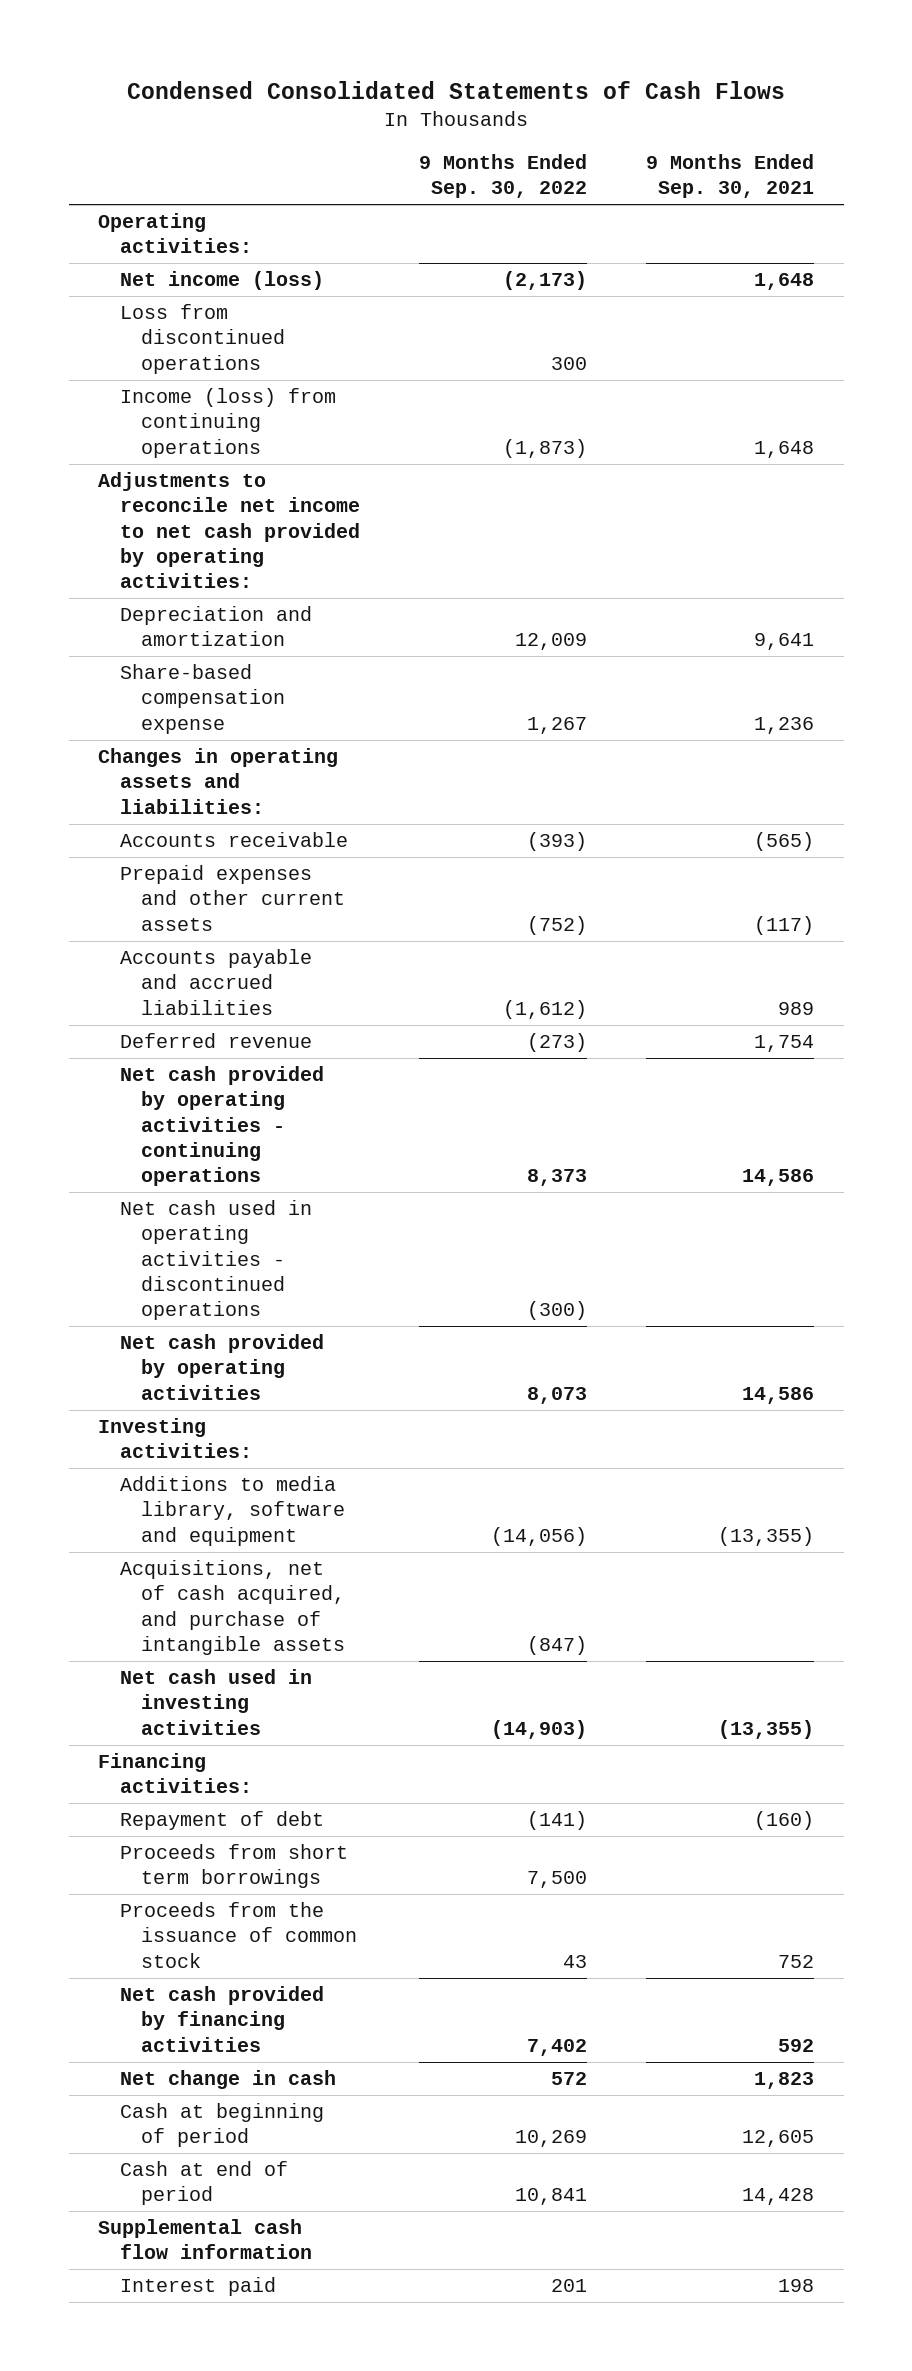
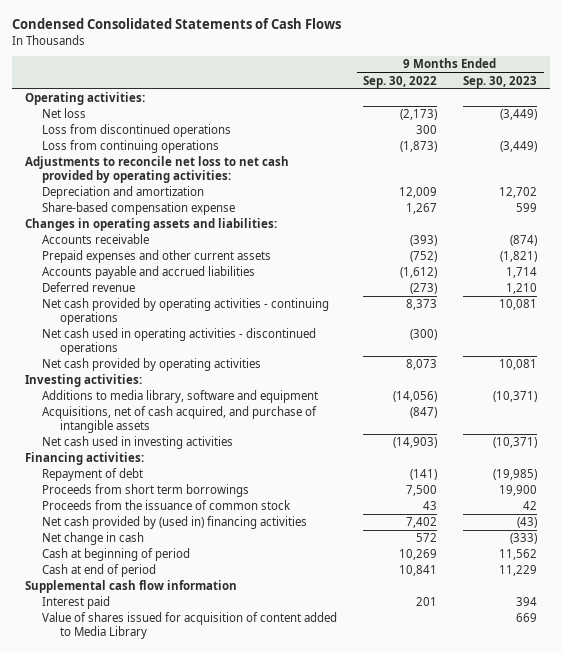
[645,153,814,199] 9 Months Ended Sep. 30, 2021 -> none
none -> [463,75,538,88] Sep. 30, 2023
[119,270,324,290] Net income (loss) -> [42,108,87,119] Net loss
[119,387,336,458] Income (loss) from continuing operations -> [42,140,220,154] Loss from continuing operations
[98,471,360,589] Adjustments to reconcile net income to net cash provided by operating activities: -> [24,156,289,183] Adjustments to reconcile net loss to net cash provided by operating activities:
[119,1985,324,2052] Net cash provided by financing activities -> [42,516,308,530] Net cash provided by (used in) financing activities
none -> [42,612,338,639] Value of shares issued for acquisition of content added to Media Library

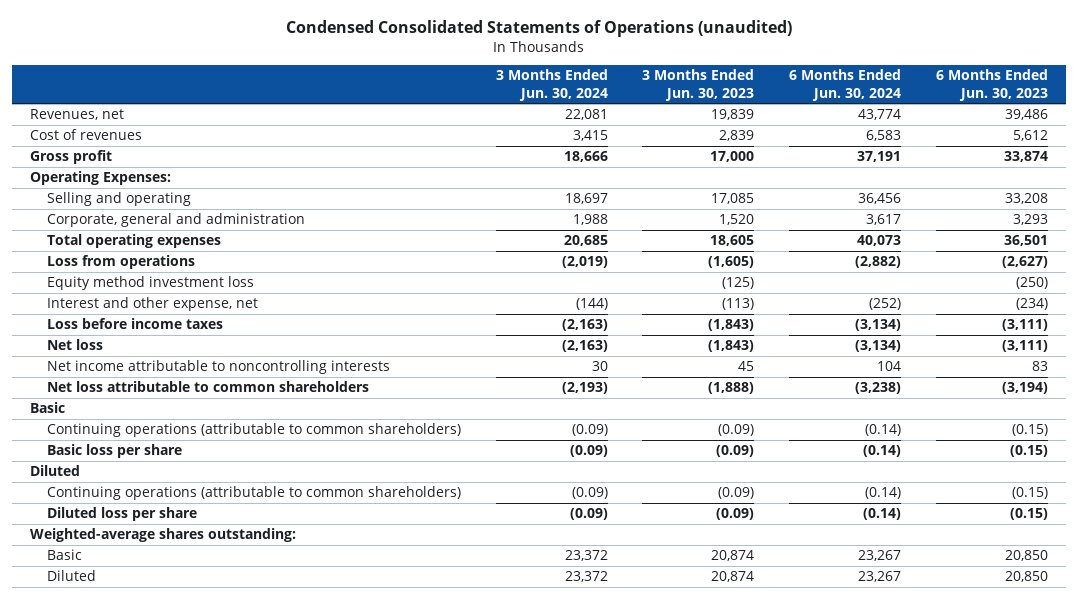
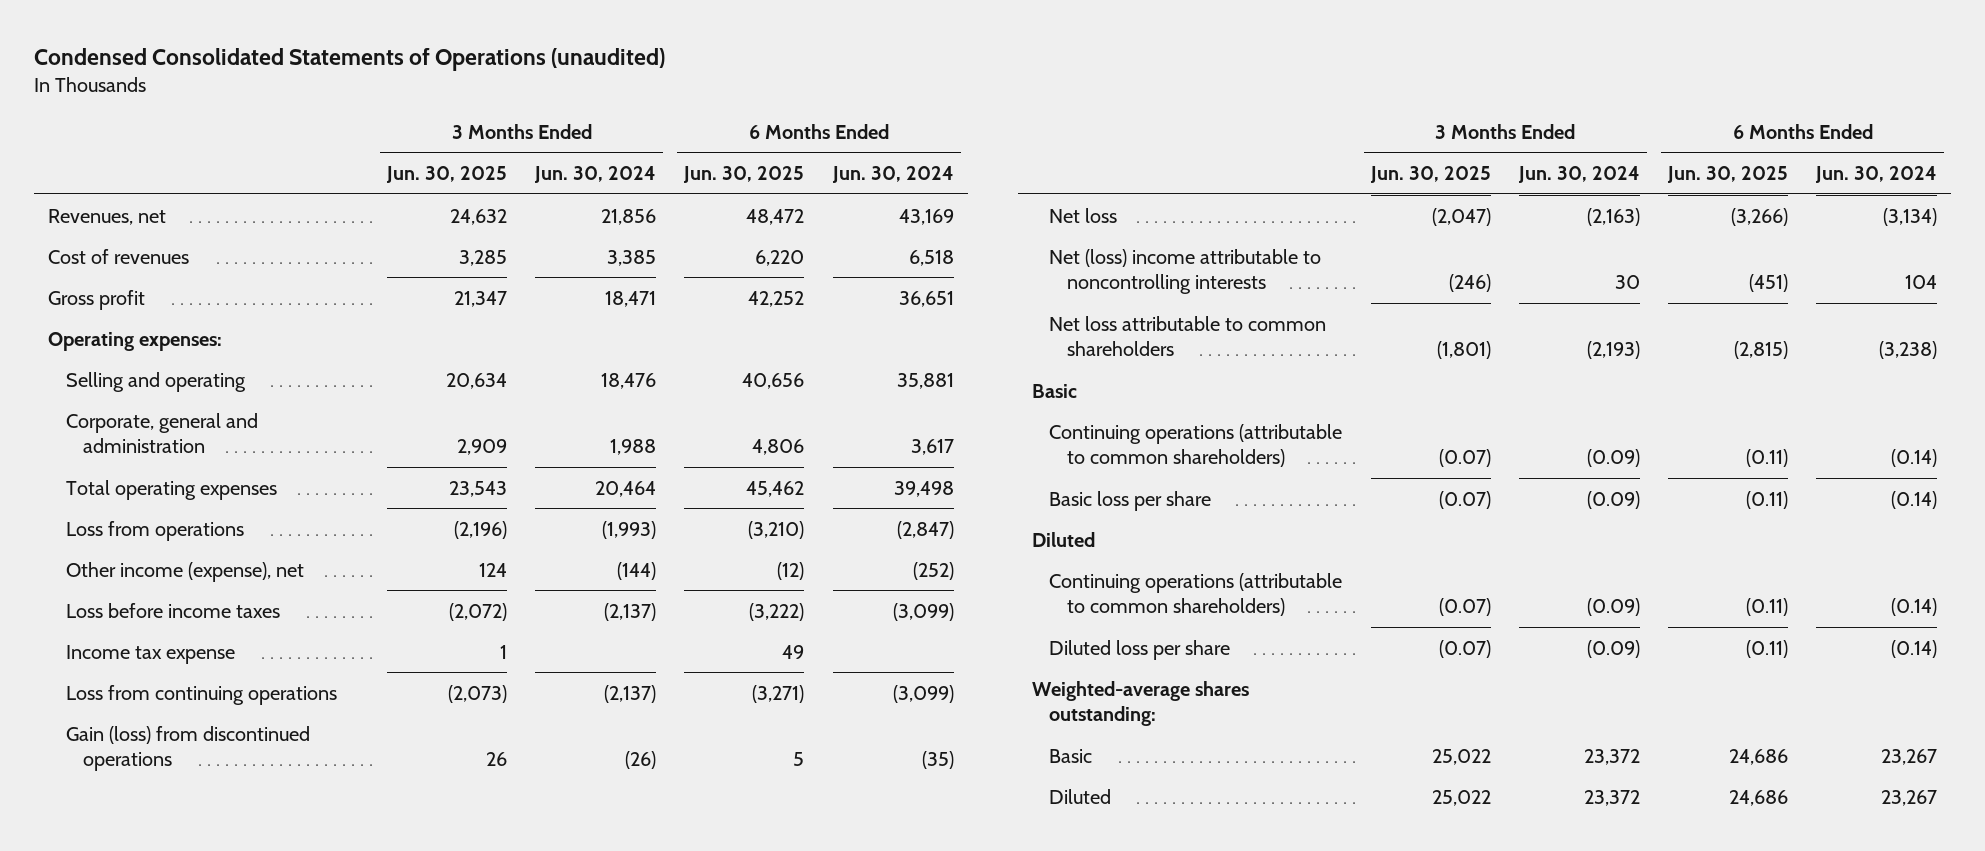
[642,69,755,101] 3 Months Ended Jun. 30, 2023 -> none
[936,69,1049,101] 6 Months Ended Jun. 30, 2023 -> none
none -> [385,166,507,184] Jun. 30, 2025
none -> [683,166,805,184] Jun. 30, 2025
[564,109,608,121] 22,081 -> [601,208,657,225] 21,856
[858,109,902,121] 43,774 -> [898,208,954,225] 43,169
[572,130,608,142] 3,415 -> [607,249,657,266] 3,385
[866,130,902,142] 6,583 -> [908,249,954,266] 6,518
[563,151,608,163] 18,666 -> [605,290,657,307] 18,471
[857,151,902,163] 37,191 -> [898,290,954,307] 36,651
[29,171,171,186] Operating Expenses: -> [48,331,223,351] Operating expenses:
[564,193,608,205] 18,697 -> [601,372,657,389] 18,476
[858,193,902,205] 36,456 -> [896,372,954,389] 35,881
[46,276,254,291] Equity method investment loss -> none
[563,235,608,247] 20,685 -> [595,480,657,497] 20,464
[857,235,902,247] 40,073 -> [893,480,954,497] 39,498
[561,256,608,269] (2,019) -> [602,520,657,539] (1,993)
[855,256,902,269] (2,882) -> [896,520,954,539] (2,847)
[46,297,258,312] Interest and other expense, net -> [65,561,304,582] Other income (expense), net
[561,319,608,332] (2,163) -> [604,602,657,621] (2,137)
[855,319,902,332] (3,134) -> [892,602,954,621] (3,099)
none -> [65,644,235,664] Income tax expense
none -> [65,684,337,705] Loss from continuing operations
none -> [65,725,310,772] Gain (loss) from discontinued operations
[46,360,390,375] Net income attributable to noncontrolling interests -> [1049,248,1322,295] Net (loss) income attributable to noncontrolling interests

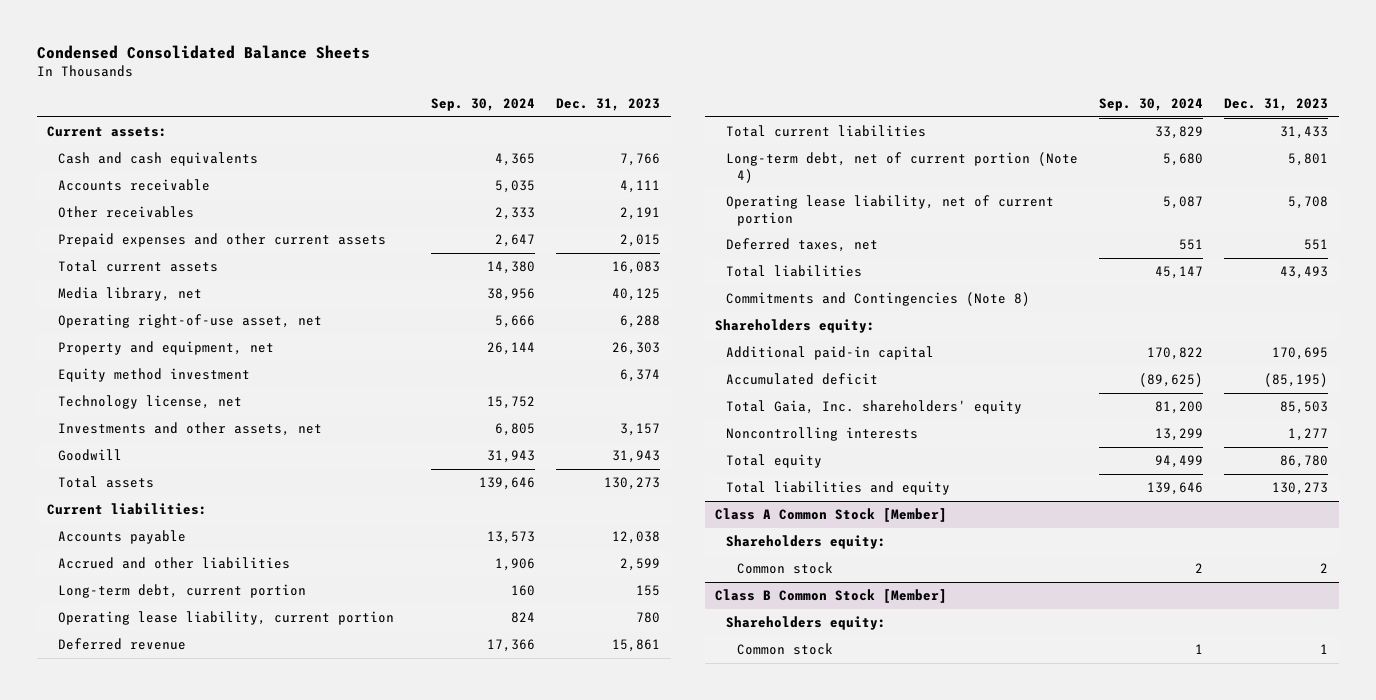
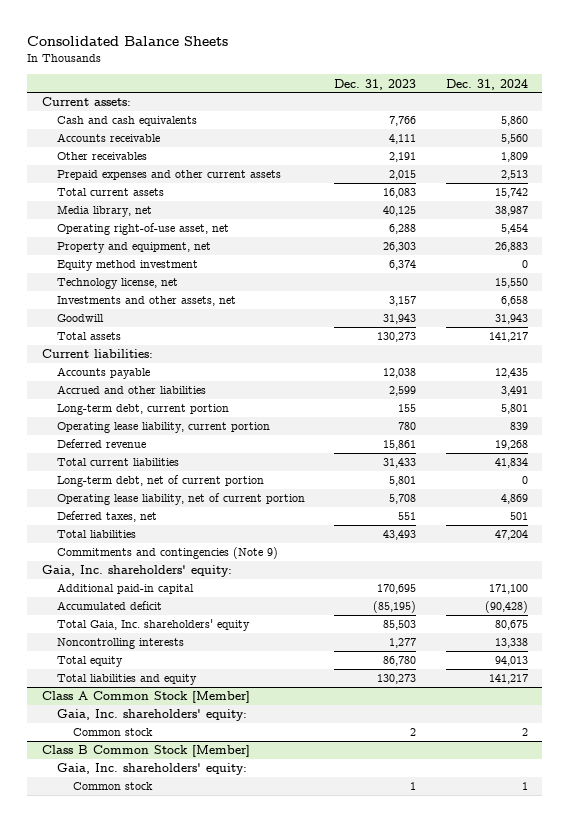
[36,44,370,59] Condensed Consolidated Balance Sheets -> [26,35,228,46] Consolidated Balance Sheets
[431,97,536,111] Sep. 30, 2024 -> none
none -> [445,78,528,90] Dec. 31, 2024
[726,152,1079,183] Long-term debt, net of current portion (Note 4) -> [57,475,265,488] Long-term debt, net of current portion
[726,292,1031,307] Commitments and Contingencies (Note 8) -> [57,547,279,560] Commitments and contingencies (Note 9)
[715,319,876,334] Shareholders equity: -> [41,565,232,578] Gaia, Inc. shareholders' equity:
[726,535,887,550] Shareholders equity: -> [57,709,248,722] Gaia, Inc. shareholders' equity:
[726,616,887,631] Shareholders equity: -> [57,763,248,776] Gaia, Inc. shareholders' equity:

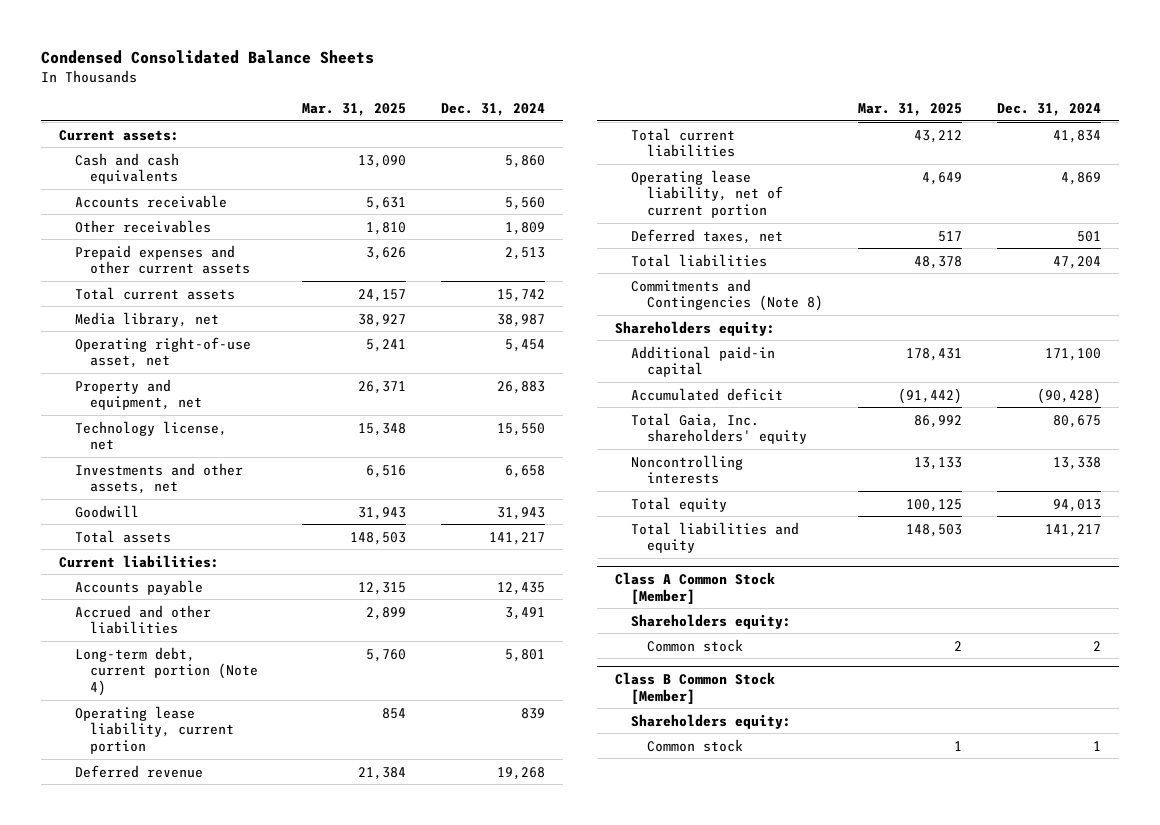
[26,35,228,46] Consolidated Balance Sheets -> [41,49,375,64] Condensed Consolidated Balance Sheets
[334,78,417,90] Dec. 31, 2023 -> none
none -> [301,103,406,117] Mar. 31, 2025
[57,260,199,272] Equity method investment -> none
[57,404,230,416] Long-term debt, current portion -> [74,646,259,697] Long-term debt, current portion (Note 4)
[57,475,265,488] Long-term debt, net of current portion -> none
[57,547,279,560] Commitments and contingencies (Note 9) -> [630,278,823,312] Commitments and Contingencies (Note 8)
[41,565,232,578] Gaia, Inc. shareholders' equity: -> [615,320,776,336] Shareholders equity:
[57,709,248,722] Gaia, Inc. shareholders' equity: -> [630,613,791,629] Shareholders equity:
[57,763,248,776] Gaia, Inc. shareholders' equity: -> [630,713,791,729] Shareholders equity:

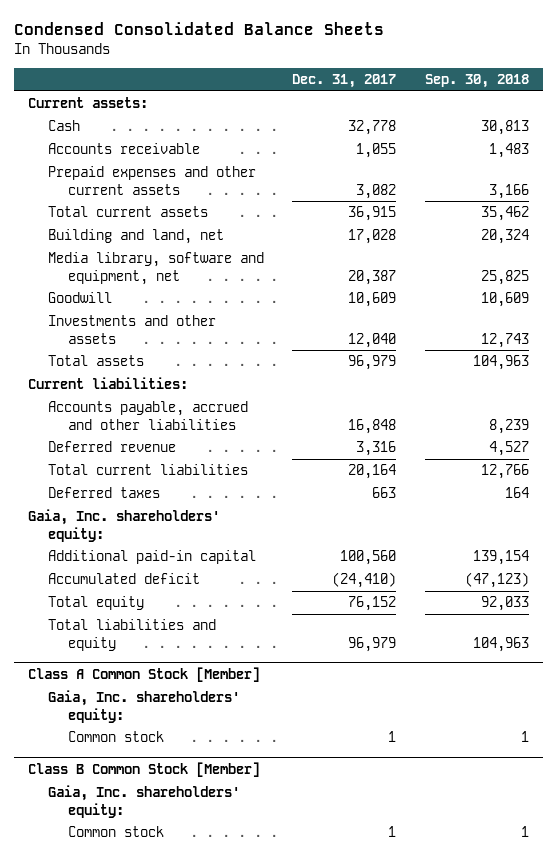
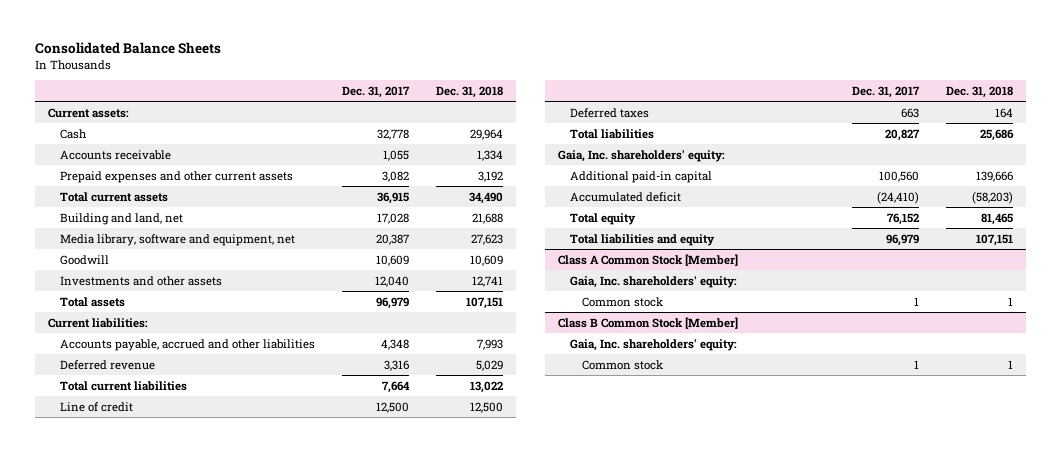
[13,22,384,36] Condensed Consolidated Balance Sheets -> [34,41,221,54] Consolidated Balance Sheets
[424,74,529,89] Sep. 30, 2018 -> none
none -> [435,85,503,98] Dec. 31, 2018
[348,418,397,434] 16,848 -> [380,338,409,350] 4,348
[348,464,397,480] 20,164 -> [381,380,410,393] 7,664
none -> [60,401,134,412] Line of credit
none -> [570,128,655,139] Total liabilities

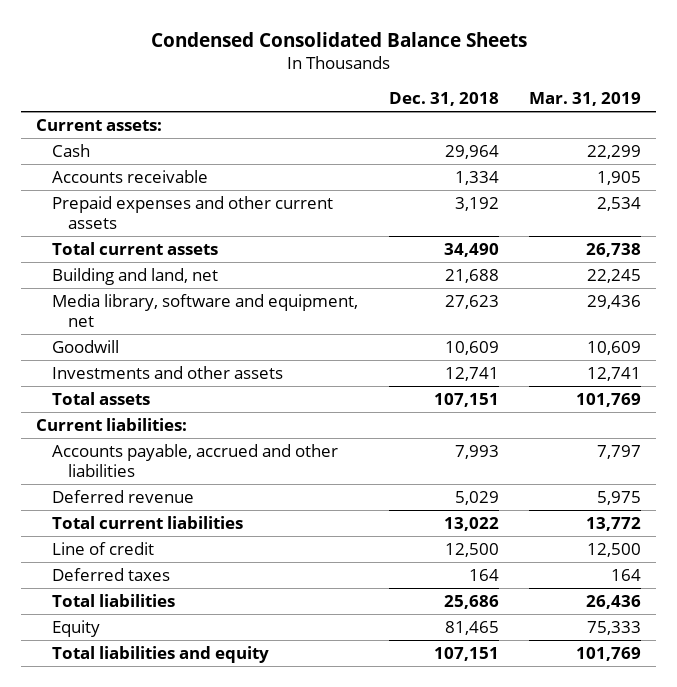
[34,41,221,54] Consolidated Balance Sheets -> [150,31,527,47] Condensed Consolidated Balance Sheets
[341,85,410,98] Dec. 31, 2017 -> none
none -> [529,92,642,107] Mar. 31, 2019
[558,149,726,162] Gaia, Inc. shareholders' equity: -> none
[570,170,713,183] Additional paid-in capital -> none
[570,191,682,202] Accumulated deficit -> none
[570,212,637,225] Total equity -> [52,619,101,637] Equity
[558,253,739,266] Class A Common Stock [Member] -> none
[570,275,738,288] Gaia, Inc. shareholders' equity: -> none
[582,296,664,307] Common stock -> none
[558,316,739,329] Class B Common Stock [Member] -> none
[570,338,738,351] Gaia, Inc. shareholders' equity: -> none
[582,359,664,370] Common stock -> none

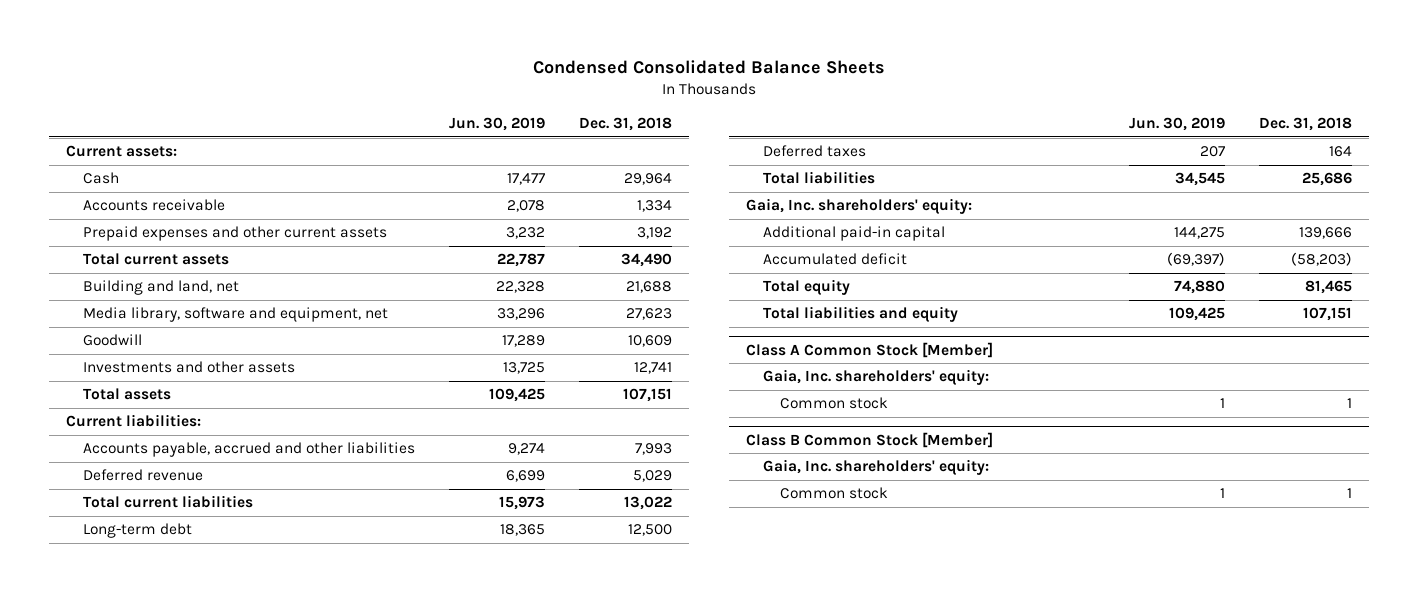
[529,92,642,107] Mar. 31, 2019 -> none
none -> [449,117,546,132] Jun. 30, 2019
[52,541,155,555] Line of credit -> [83,523,193,539] Long-term debt
none -> [745,198,972,215] Gaia, Inc. shareholders' equity:
none -> [763,226,946,242] Additional paid-in capital
none -> [763,253,908,266] Accumulated deficit
[52,619,101,637] Equity -> [763,279,851,296] Total equity
none -> [745,341,993,358] Class A Common Stock [Member]
none -> [763,369,990,386] Gaia, Inc. shareholders' equity:
none -> [780,397,889,410] Common stock
none -> [745,431,993,448] Class B Common Stock [Member]
none -> [763,459,990,476] Gaia, Inc. shareholders' equity:
none -> [780,487,889,500] Common stock

